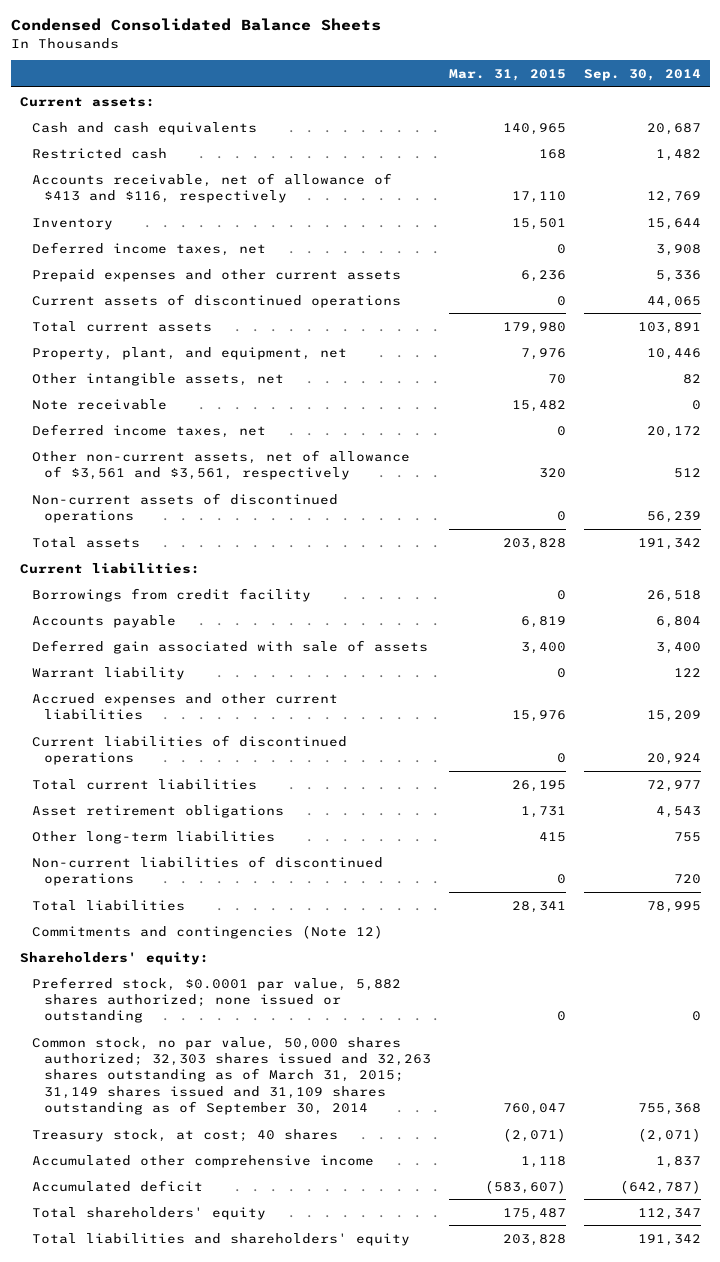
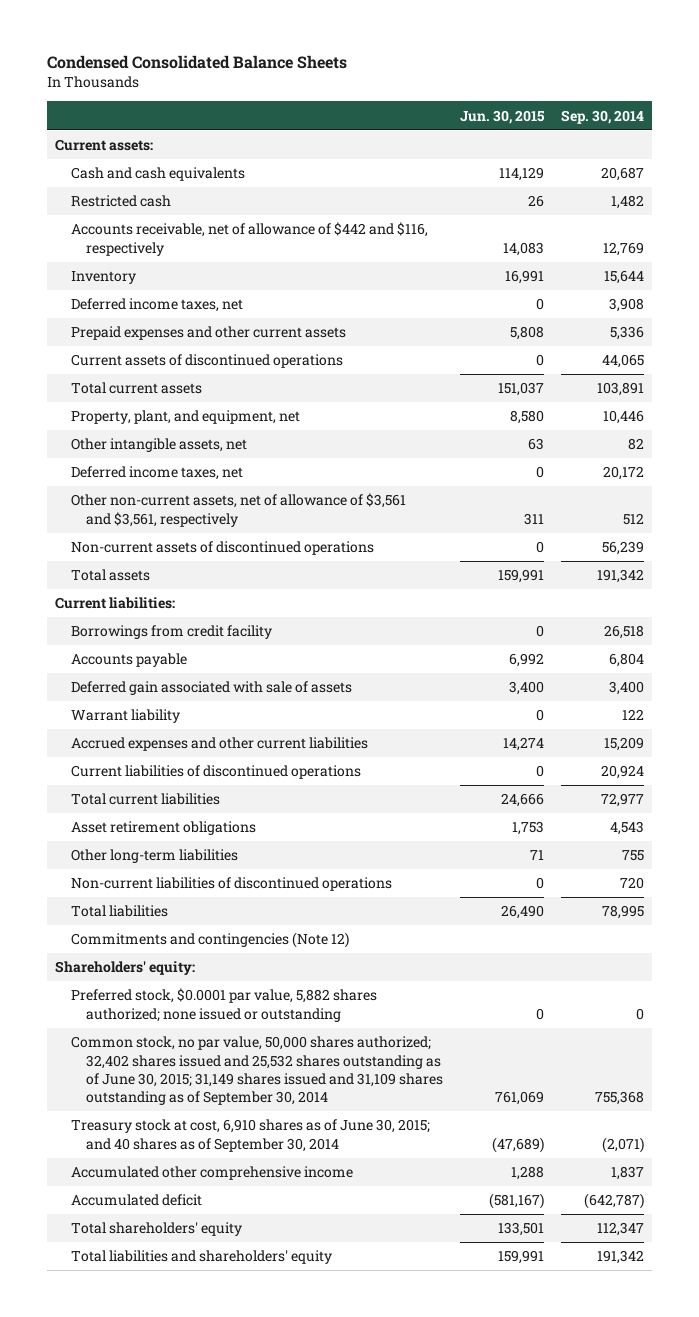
[448,68,566,81] Mar. 31, 2015 -> none
none -> [460,109,546,124] Jun. 30, 2015
[31,172,392,204] Accounts receivable, net of allowance of $413 and $116, respectively -> [70,222,428,256] Accounts receivable, net of allowance of $442 and $116, respectively
[31,398,167,410] Note receivable -> none
[31,1036,431,1116] Common stock, no par value, 50,000 shares authorized; 32,303 shares issued and 32,263 shares outstanding as of March 31, 2015; 31,149 shares issued and 31,109 shares outstanding as of September 30, 2014 -> [70,1036,444,1105] Common stock, no par value, 50,000 shares authorized; 32,402 shares issued and 25,532 shares outstanding as of June 30, 2015; 31,149 shares issued and 31,109 shares outstanding as of September 30, 2014
[31,1128,338,1142] Treasury stock, at cost; 40 shares -> [70,1119,430,1152] Treasury stock at cost, 6,910 shares as of June 30, 2015; and 40 shares as of September 30, 2014

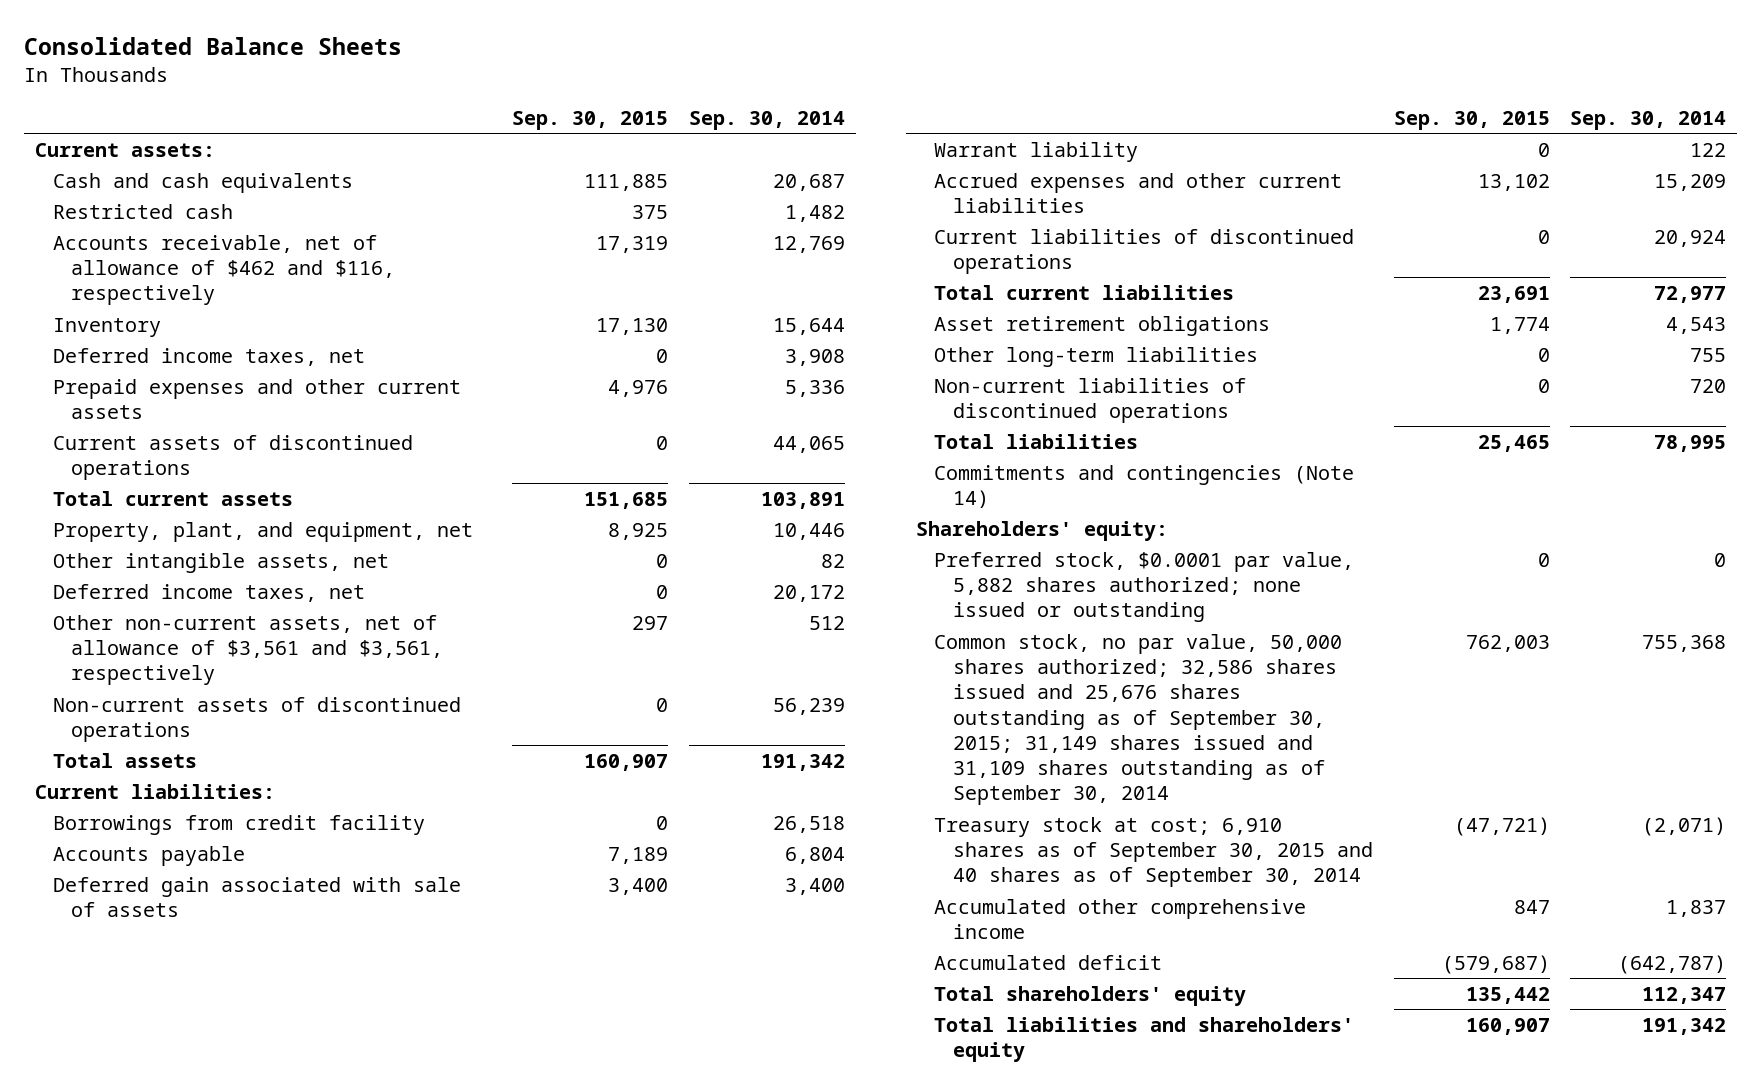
[46,55,347,70] Condensed Consolidated Balance Sheets -> [24,37,403,56] Consolidated Balance Sheets
[460,109,546,124] Jun. 30, 2015 -> none
none -> [512,110,669,130] Sep. 30, 2015
[70,222,428,256] Accounts receivable, net of allowance of $442 and $116, respectively -> [53,234,396,306] Accounts receivable, net of allowance of $462 and $116, respectively
[70,932,349,949] Commitments and contingencies (Note 12) -> [934,464,1355,509] Commitments and contingencies (Note 14)
[70,1036,444,1105] Common stock, no par value, 50,000 shares authorized; 32,402 shares issued and 25,532 shares outstanding as of June 30, 2015; 31,149 shares issued and 31,109 shares outstanding as of September 30, 2014 -> [934,633,1343,806] Common stock, no par value, 50,000 shares authorized; 32,586 shares issued and 25,676 shares outstanding as of September 30, 2015; 31,149 shares issued and 31,109 shares outstanding as of September 30, 2014
[70,1119,430,1152] Treasury stock at cost, 6,910 shares as of June 30, 2015; and 40 shares as of September 30, 2014 -> [934,816,1373,888] Treasury stock at cost; 6,910 shares as of September 30, 2015 and 40 shares as of September 30, 2014

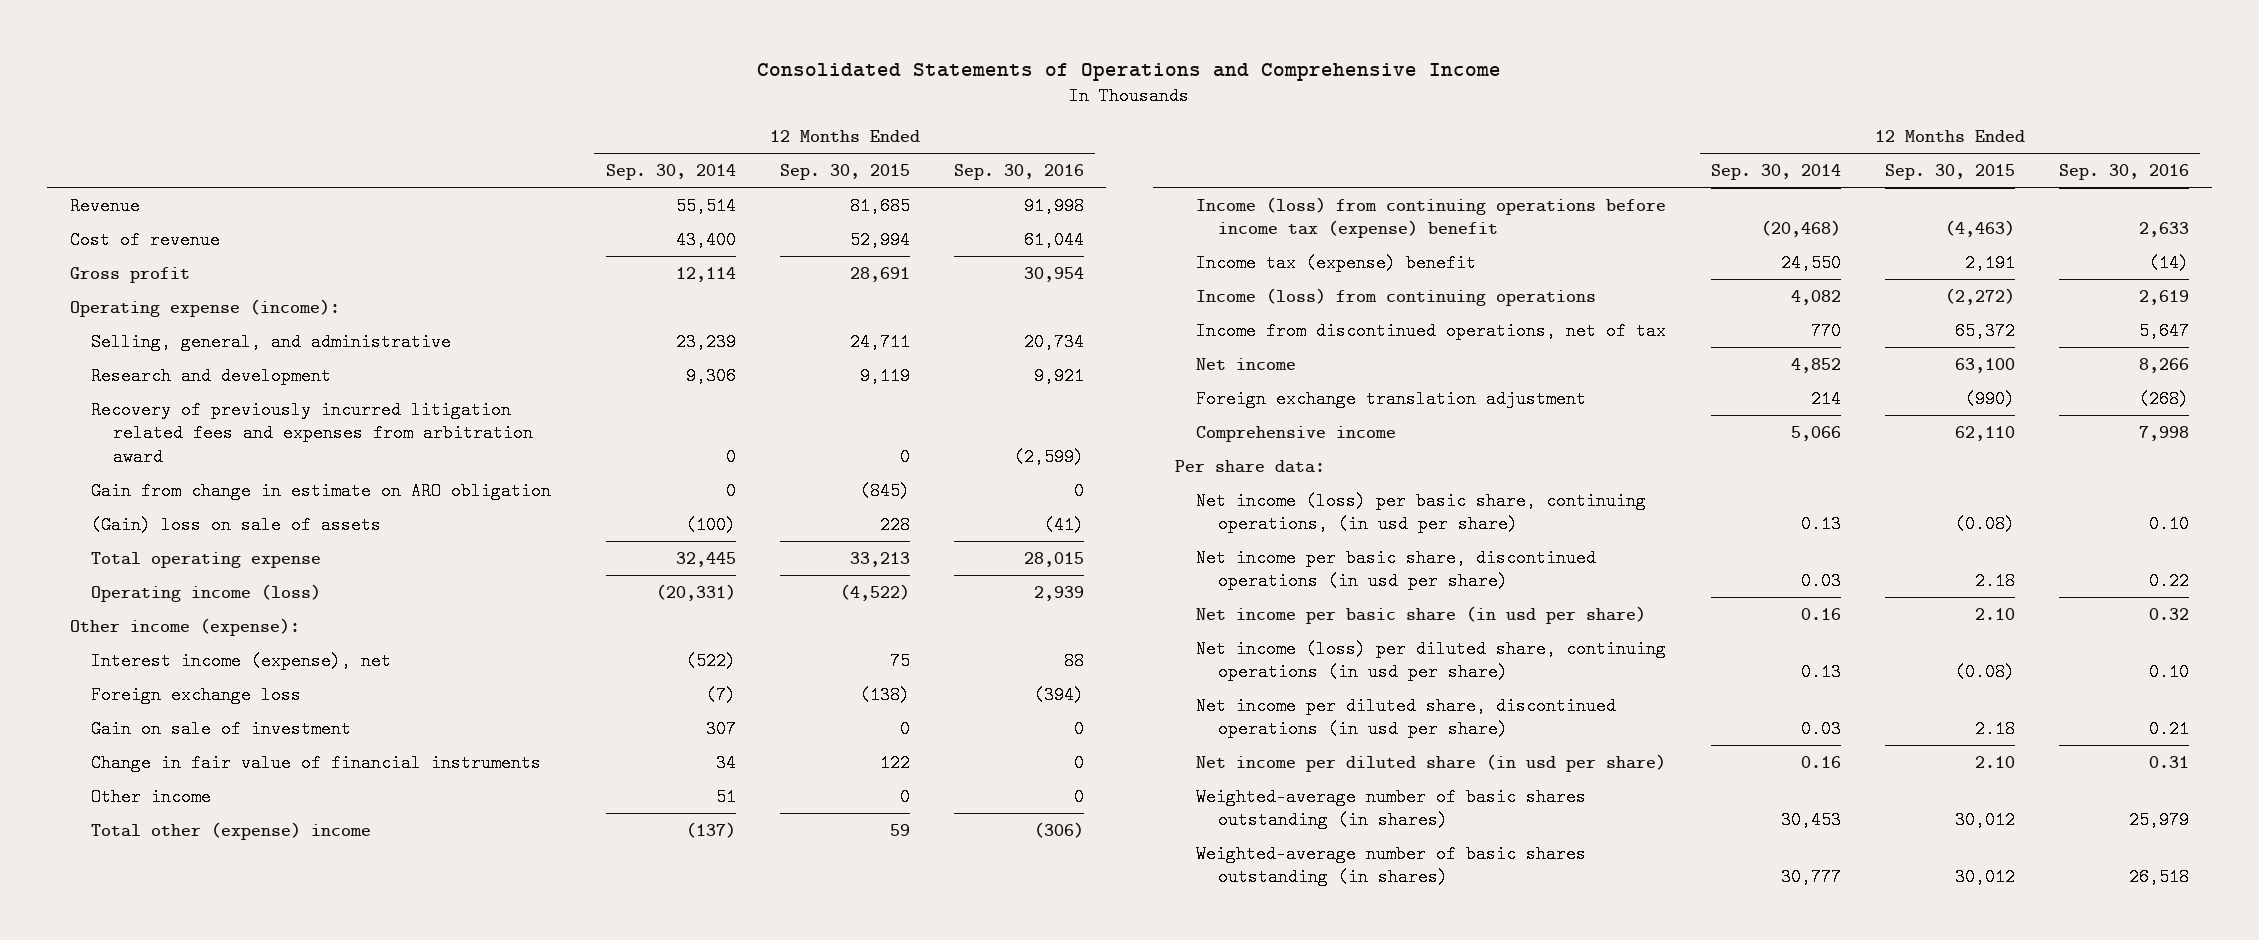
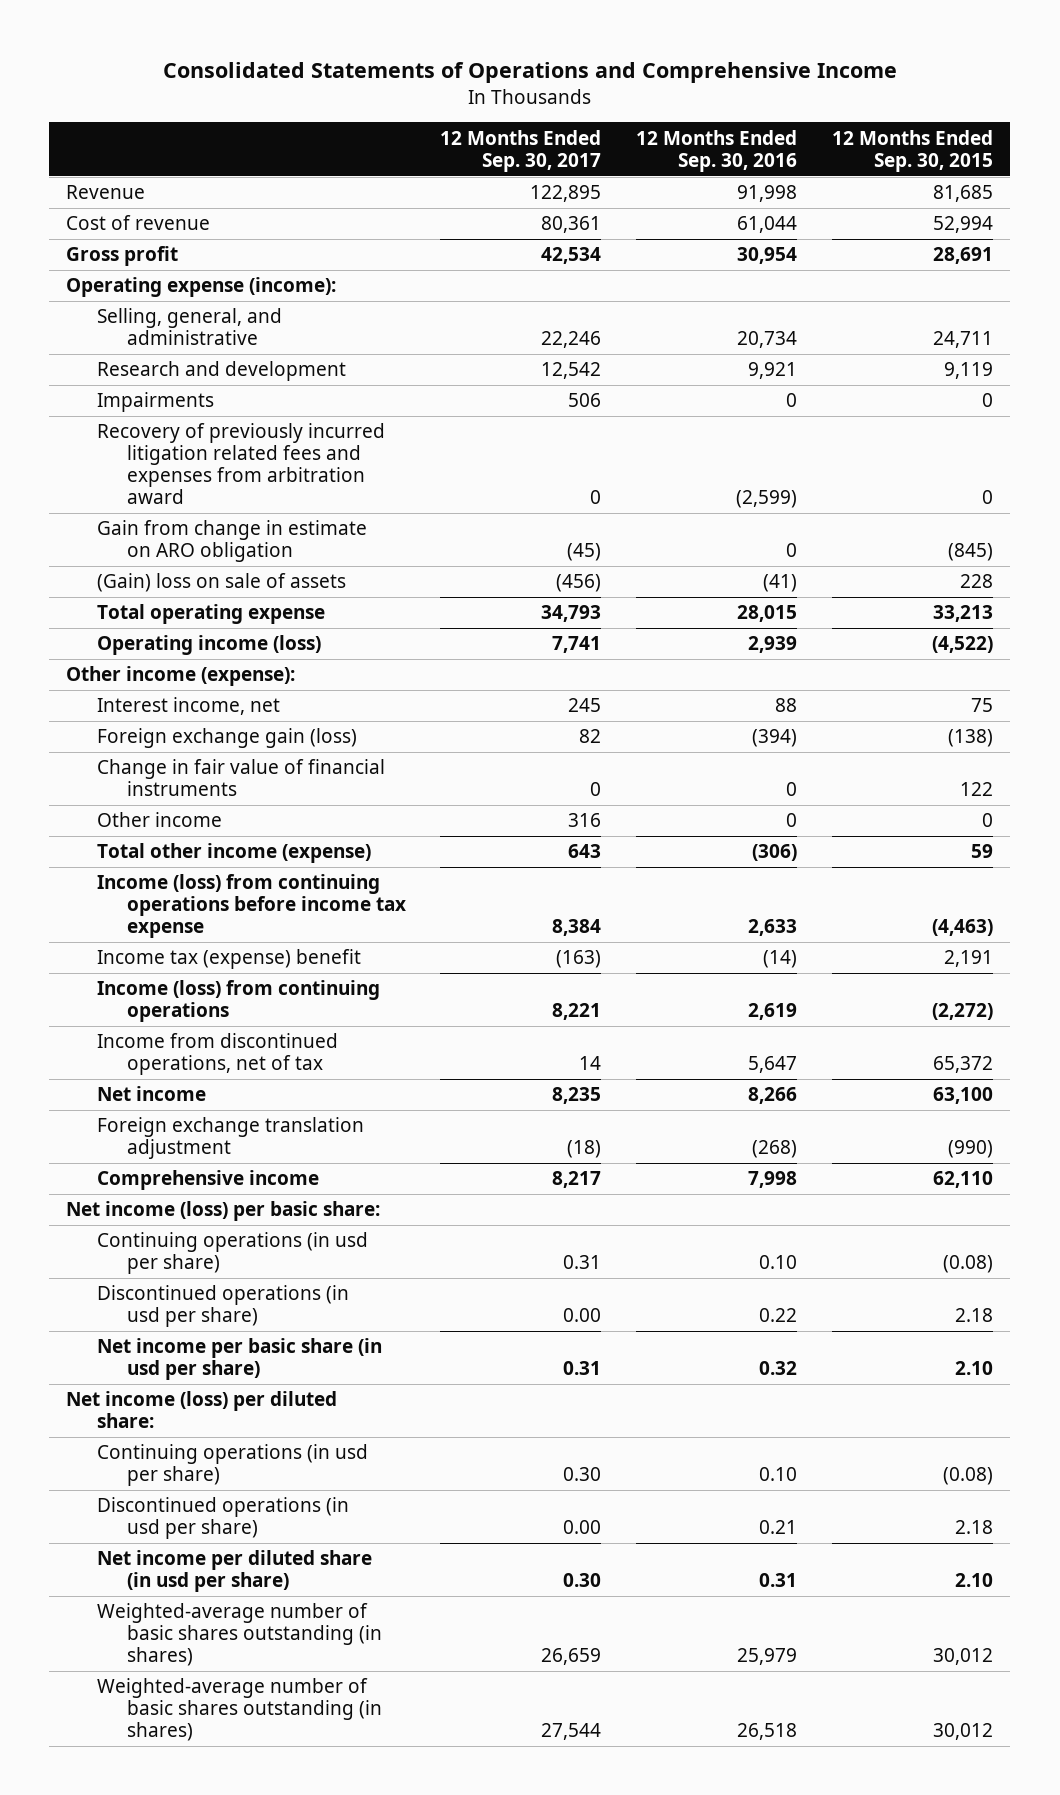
[605,163,736,180] Sep. 30, 2014 -> none
none -> [440,129,602,172] 12 Months Ended Sep. 30, 2017
none -> [96,392,214,413] Impairments
[91,719,352,738] Gain on sale of investment -> none
[91,651,392,670] Interest income (expense), net -> [96,697,280,716] Interest income, net
[91,685,302,704] Foreign exchange loss -> [96,728,357,749] Foreign exchange gain (loss)
[91,821,372,840] Total other (expense) income -> [96,843,371,864] Total other income (expense)
[1196,196,1667,239] Income (loss) from continuing operations before income tax (expense) benefit -> [96,874,406,939] Income (loss) from continuing operations before income tax expense
[1174,459,1325,473] Per share data: -> none
none -> [66,1201,381,1222] Net income (loss) per basic share:
[1196,491,1647,534] Net income (loss) per basic share, continuing operations, (in usd per share) -> [96,1232,368,1275] Continuing operations (in usd per share)
[1196,548,1597,591] Net income per basic share, discontinued operations (in usd per share) -> [96,1285,349,1328] Discontinued operations (in usd per share)
none -> [66,1391,338,1429] Net income (loss) per diluted share:
[1196,639,1667,682] Net income (loss) per diluted share, continuing operations (in usd per share) -> [96,1444,368,1487] Continuing operations (in usd per share)
[1196,696,1617,739] Net income per diluted share, discontinued operations (in usd per share) -> [96,1497,349,1540] Discontinued operations (in usd per share)

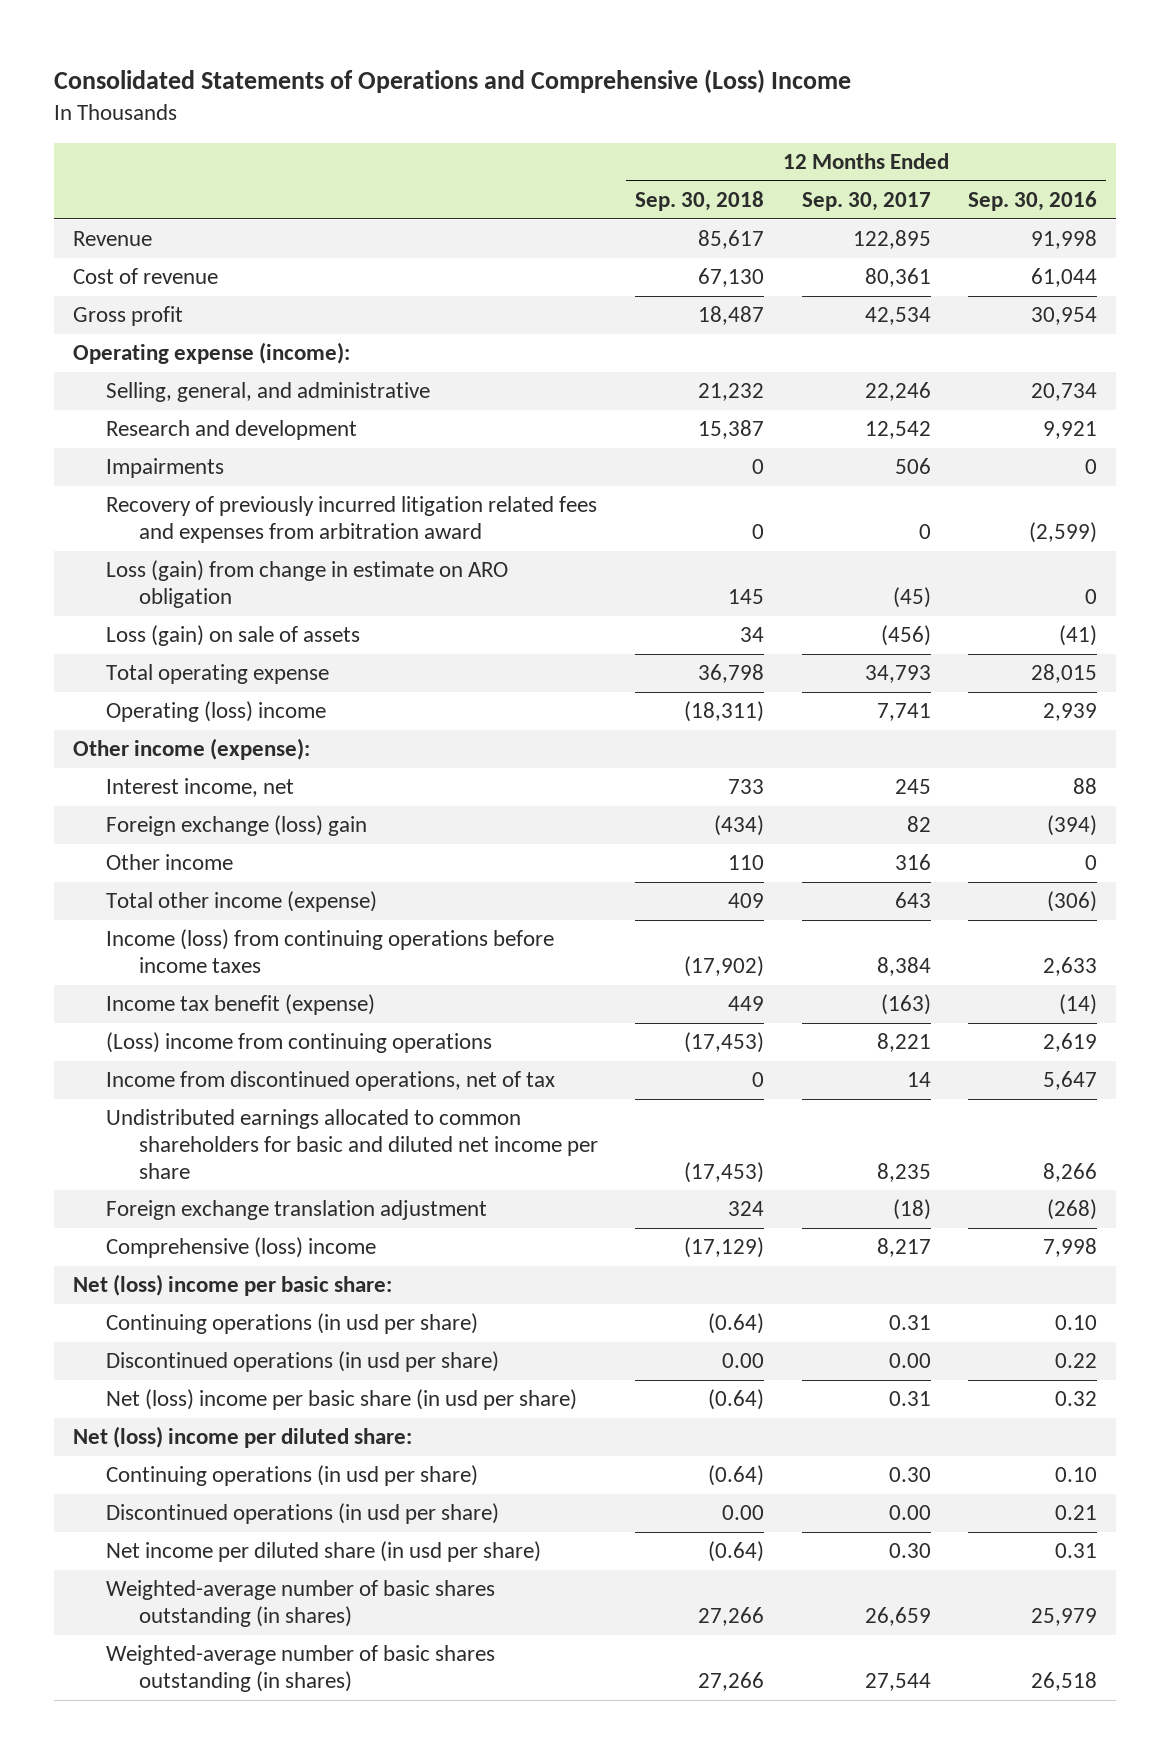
[162,62,897,84] Consolidated Statements of Operations and Comprehensive Income -> [54,69,852,94] Consolidated Statements of Operations and Comprehensive (Loss) Income
[832,129,994,172] 12 Months Ended Sep. 30, 2015 -> none
none -> [635,191,765,212] Sep. 30, 2018
[96,520,367,563] Gain from change in estimate on ARO obligation -> [106,560,509,609] Loss (gain) from change in estimate on ARO obligation
[96,573,346,593] (Gain) loss on sale of assets -> [106,625,361,647] Loss (gain) on sale of assets
[96,635,321,656] Operating income (loss) -> [106,701,327,723] Operating (loss) income
[96,759,385,797] Change in fair value of financial instruments -> none
[96,728,357,749] Foreign exchange gain (loss) -> [106,815,368,837] Foreign exchange (loss) gain
[96,874,406,939] Income (loss) from continuing operations before income tax expense -> [106,929,555,974] Income (loss) from continuing operations before income taxes
[96,949,361,970] Income tax (expense) benefit -> [106,994,376,1016] Income tax benefit (expense)
[96,980,380,1023] Income (loss) from continuing operations -> [106,1032,493,1054] (Loss) income from continuing operations
[96,1086,206,1102] Net income -> [106,1109,599,1179] Undistributed earnings allocated to common shareholders for basic and diluted net income per share
[96,1170,319,1191] Comprehensive income -> [106,1237,377,1259] Comprehensive (loss) income
[66,1201,381,1222] Net income (loss) per basic share: -> [72,1274,392,1297] Net (loss) income per basic share:
[96,1338,382,1381] Net income per basic share (in usd per share) -> [106,1389,578,1411] Net (loss) income per basic share (in usd per share)
[66,1391,338,1429] Net income (loss) per diluted share: -> [72,1426,412,1449] Net (loss) income per diluted share:

